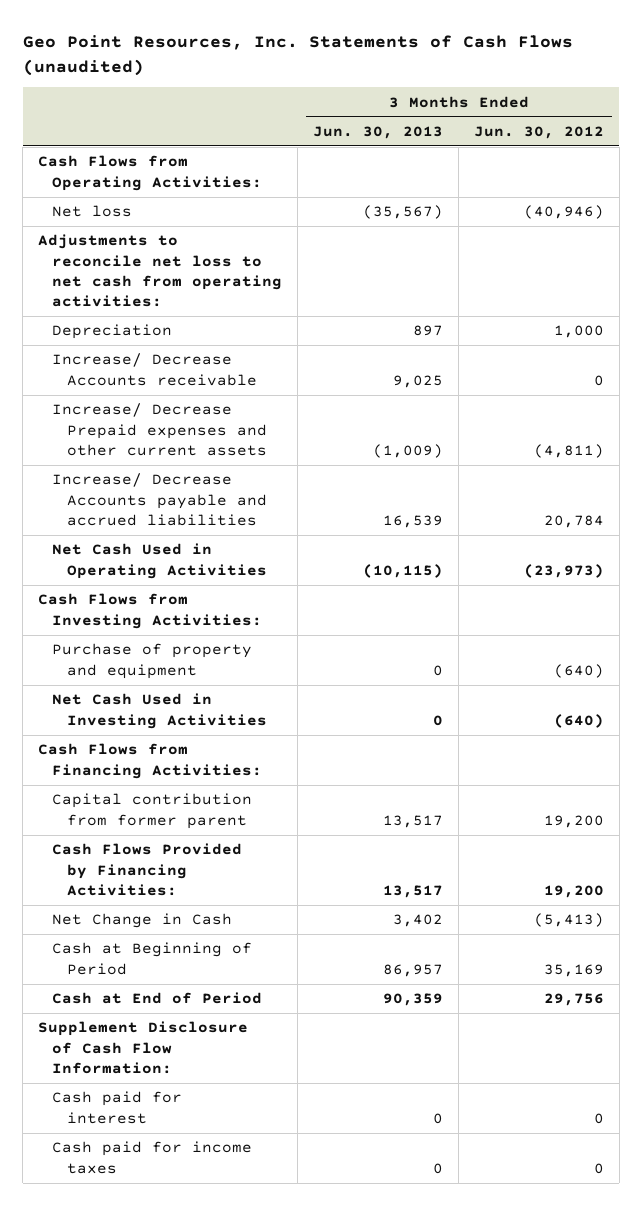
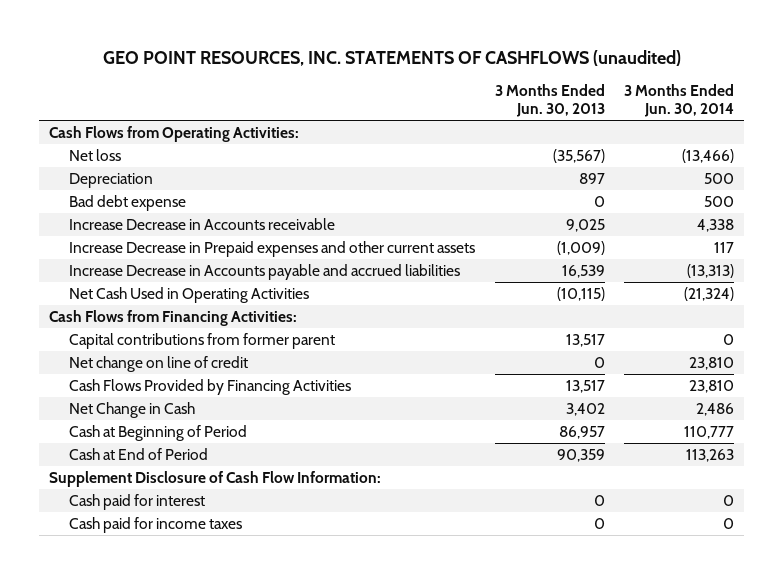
[22,35,573,76] Geo Point Resources, Inc. Statements of Cash Flows (unaudited) -> [102,49,681,66] GEO POINT RESOURCES, INC. STATEMENTS OF CASHFLOWS (unaudited)
[473,126,604,140] Jun. 30, 2012 -> none
none -> [624,84,735,118] 3 Months Ended Jun. 30, 2014
[38,234,283,308] Adjustments to reconcile net loss to net cash from operating activities: -> none
none -> [68,194,186,211] Bad debt expense
[52,353,257,386] Increase/ Decrease Accounts receivable -> [68,217,335,230] Increase Decrease in Accounts receivable
[52,403,267,457] Increase/ Decrease Prepaid expenses and other current assets -> [68,240,475,257] Increase Decrease in Prepaid expenses and other current assets
[52,473,267,527] Increase/ Decrease Accounts payable and accrued liabilities -> [68,263,460,280] Increase Decrease in Accounts payable and accrued liabilities
[38,593,263,629] Cash Flows from Investing Activities: -> none
[52,643,253,679] Purchase of property and equipment -> none
[52,693,267,729] Net Cash Used in Investing Activities -> none
[52,793,253,829] Capital contribution from former parent -> [68,332,335,349] Capital contributions from former parent
none -> [68,355,248,372] Net change on line of credit
[52,843,243,897] Cash Flows Provided by Financing Activities: -> [68,378,351,395] Cash Flows Provided by Financing Activities

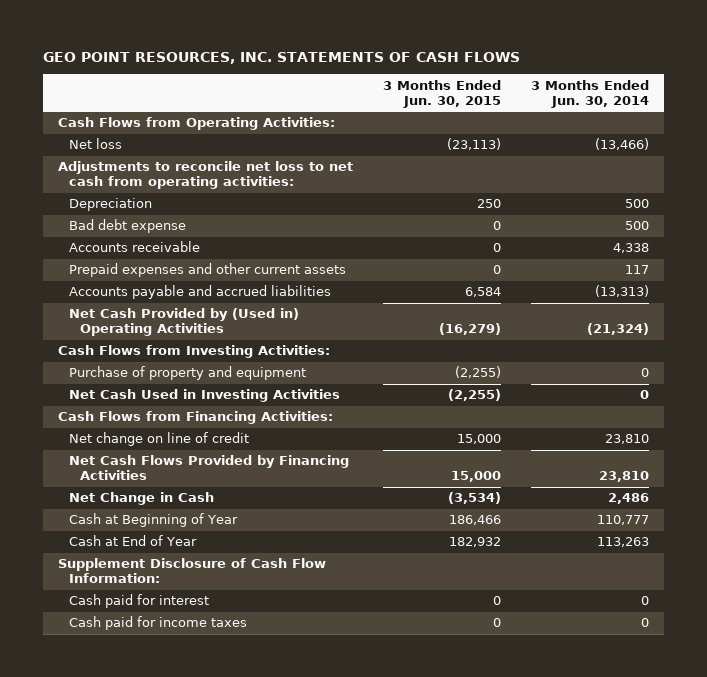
[102,49,681,66] GEO POINT RESOURCES, INC. STATEMENTS OF CASHFLOWS (unaudited) -> [42,51,520,64] GEO POINT RESOURCES, INC. STATEMENTS OF CASH FLOWS
[494,84,605,118] 3 Months Ended Jun. 30, 2013 -> none
none -> [383,79,502,108] 3 Months Ended Jun. 30, 2015
none -> [57,161,353,190] Adjustments to reconcile net loss to net cash from operating activities:
[68,217,335,230] Increase Decrease in Accounts receivable -> [68,241,200,253] Accounts receivable
[68,240,475,257] Increase Decrease in Prepaid expenses and other current assets -> [68,263,346,278] Prepaid expenses and other current assets
[68,263,460,280] Increase Decrease in Accounts payable and accrued liabilities -> [68,285,331,300] Accounts payable and accrued liabilities
[68,286,309,303] Net Cash Used in Operating Activities -> [68,308,299,337] Net Cash Provided by (Used in) Operating Activities
none -> [57,345,330,359] Cash Flows from Investing Activities:
none -> [68,366,306,381] Purchase of property and equipment
none -> [68,389,340,403] Net Cash Used in Investing Activities
[68,332,335,349] Capital contributions from former parent -> none
[68,378,351,395] Cash Flows Provided by Financing Activities -> [68,455,349,481] Net Cash Flows Provided by Financing Activities
[68,424,247,441] Cash at Beginning of Period -> [68,513,238,528] Cash at Beginning of Year
[68,447,208,460] Cash at End of Period -> [68,535,197,547] Cash at End of Year

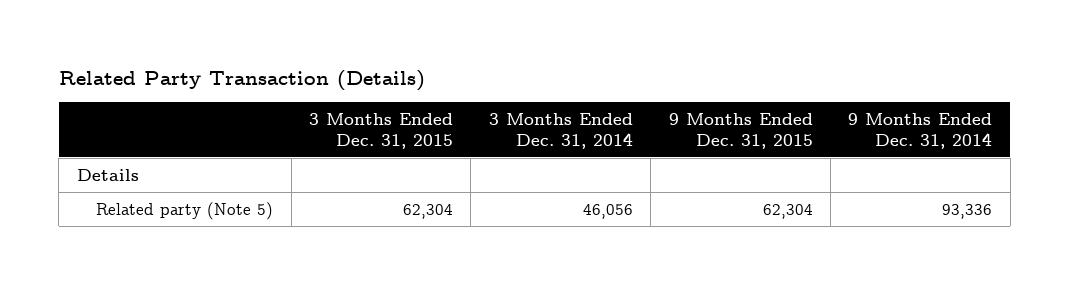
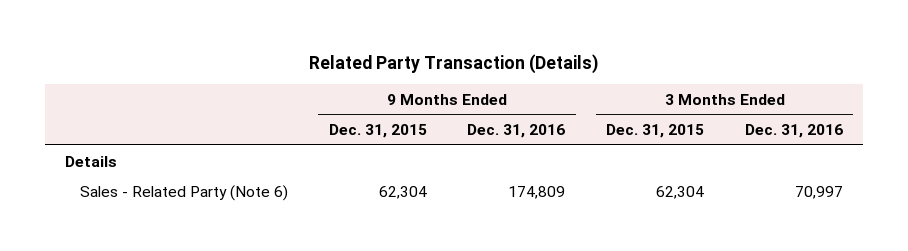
[488,112,633,149] 3 Months Ended Dec. 31, 2014 -> none
[848,112,993,149] 9 Months Ended Dec. 31, 2014 -> none
none -> [467,124,566,139] Dec. 31, 2016
none -> [745,124,844,139] Dec. 31, 2016
[96,201,274,220] Related party (Note 5) -> [79,184,288,201] Sales - Related Party (Note 6)

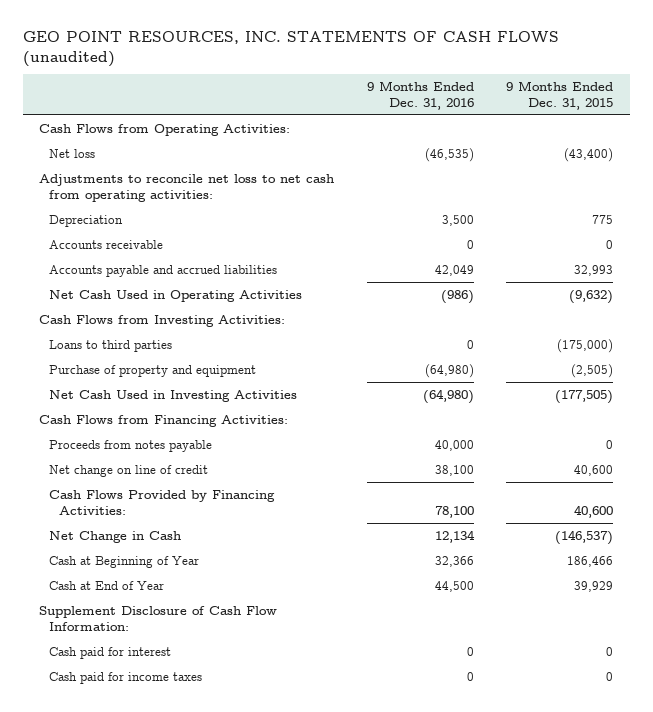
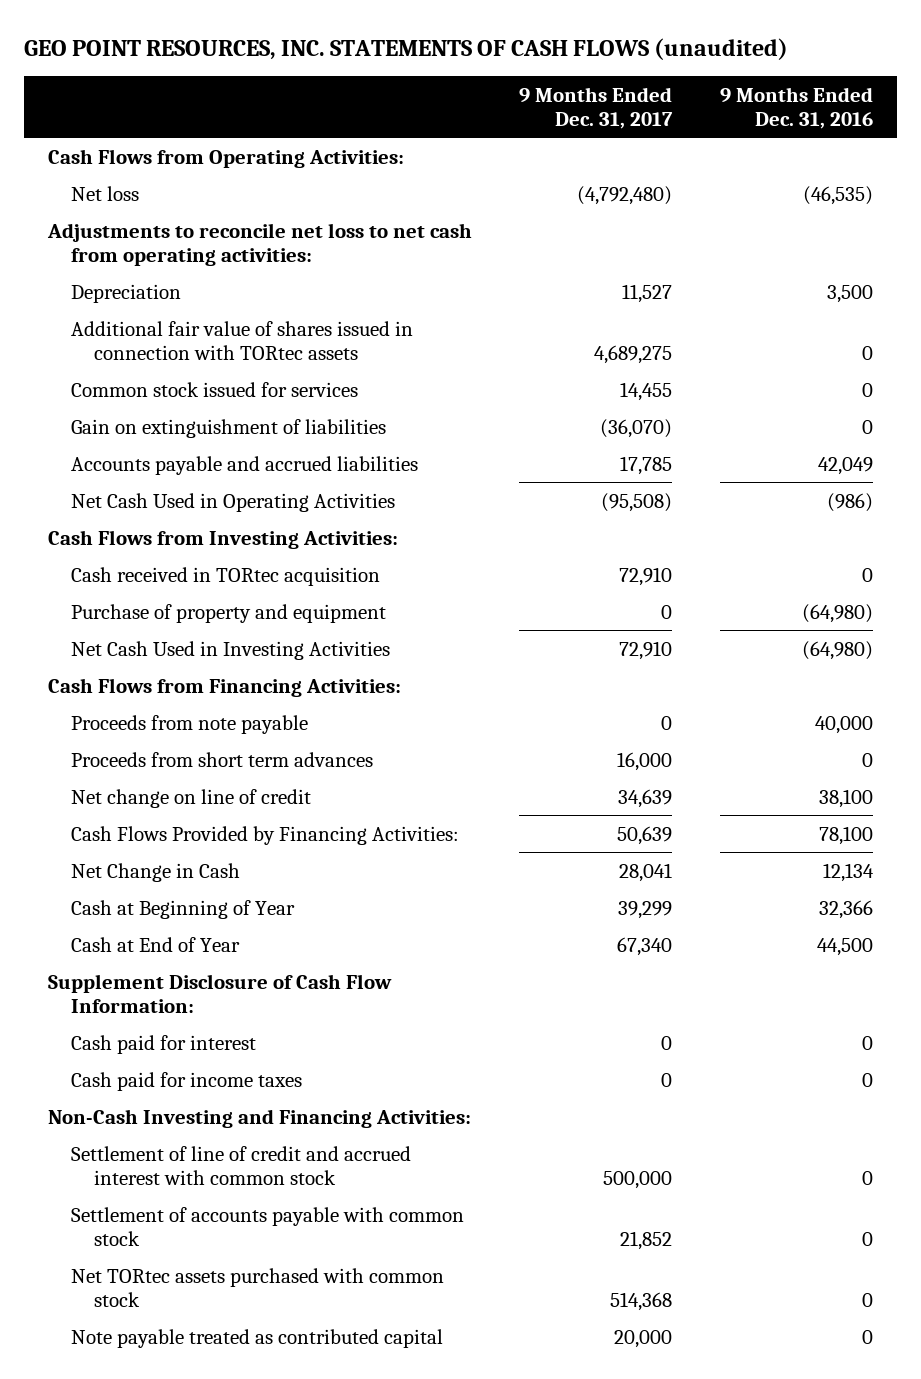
[506,80,614,110] 9 Months Ended Dec. 31, 2015 -> none
none -> [519,86,674,129] 9 Months Ended Dec. 31, 2017
[49,239,164,249] Accounts receivable -> none
none -> [70,320,413,360] Additional fair value of shares issued in connection with TORtec assets
none -> [70,381,358,397] Common stock issued for services
none -> [70,418,386,438] Gain on extinguishment of liabilities
[49,339,173,352] Loans to third parties -> none
none -> [70,566,380,586] Cash received in TORtec acquisition
[49,439,213,452] Proceeds from notes payable -> [70,714,308,734] Proceeds from note payable
none -> [70,751,373,767] Proceeds from short term advances
none -> [47,1108,471,1128] Non-Cash Investing and Financing Activities:
none -> [70,1145,411,1185] Settlement of line of credit and accrued interest with common stock
none -> [70,1206,464,1246] Settlement of accounts payable with common stock
none -> [70,1267,444,1307] Net TORtec assets purchased with common stock
none -> [70,1328,443,1348] Note payable treated as contributed capital

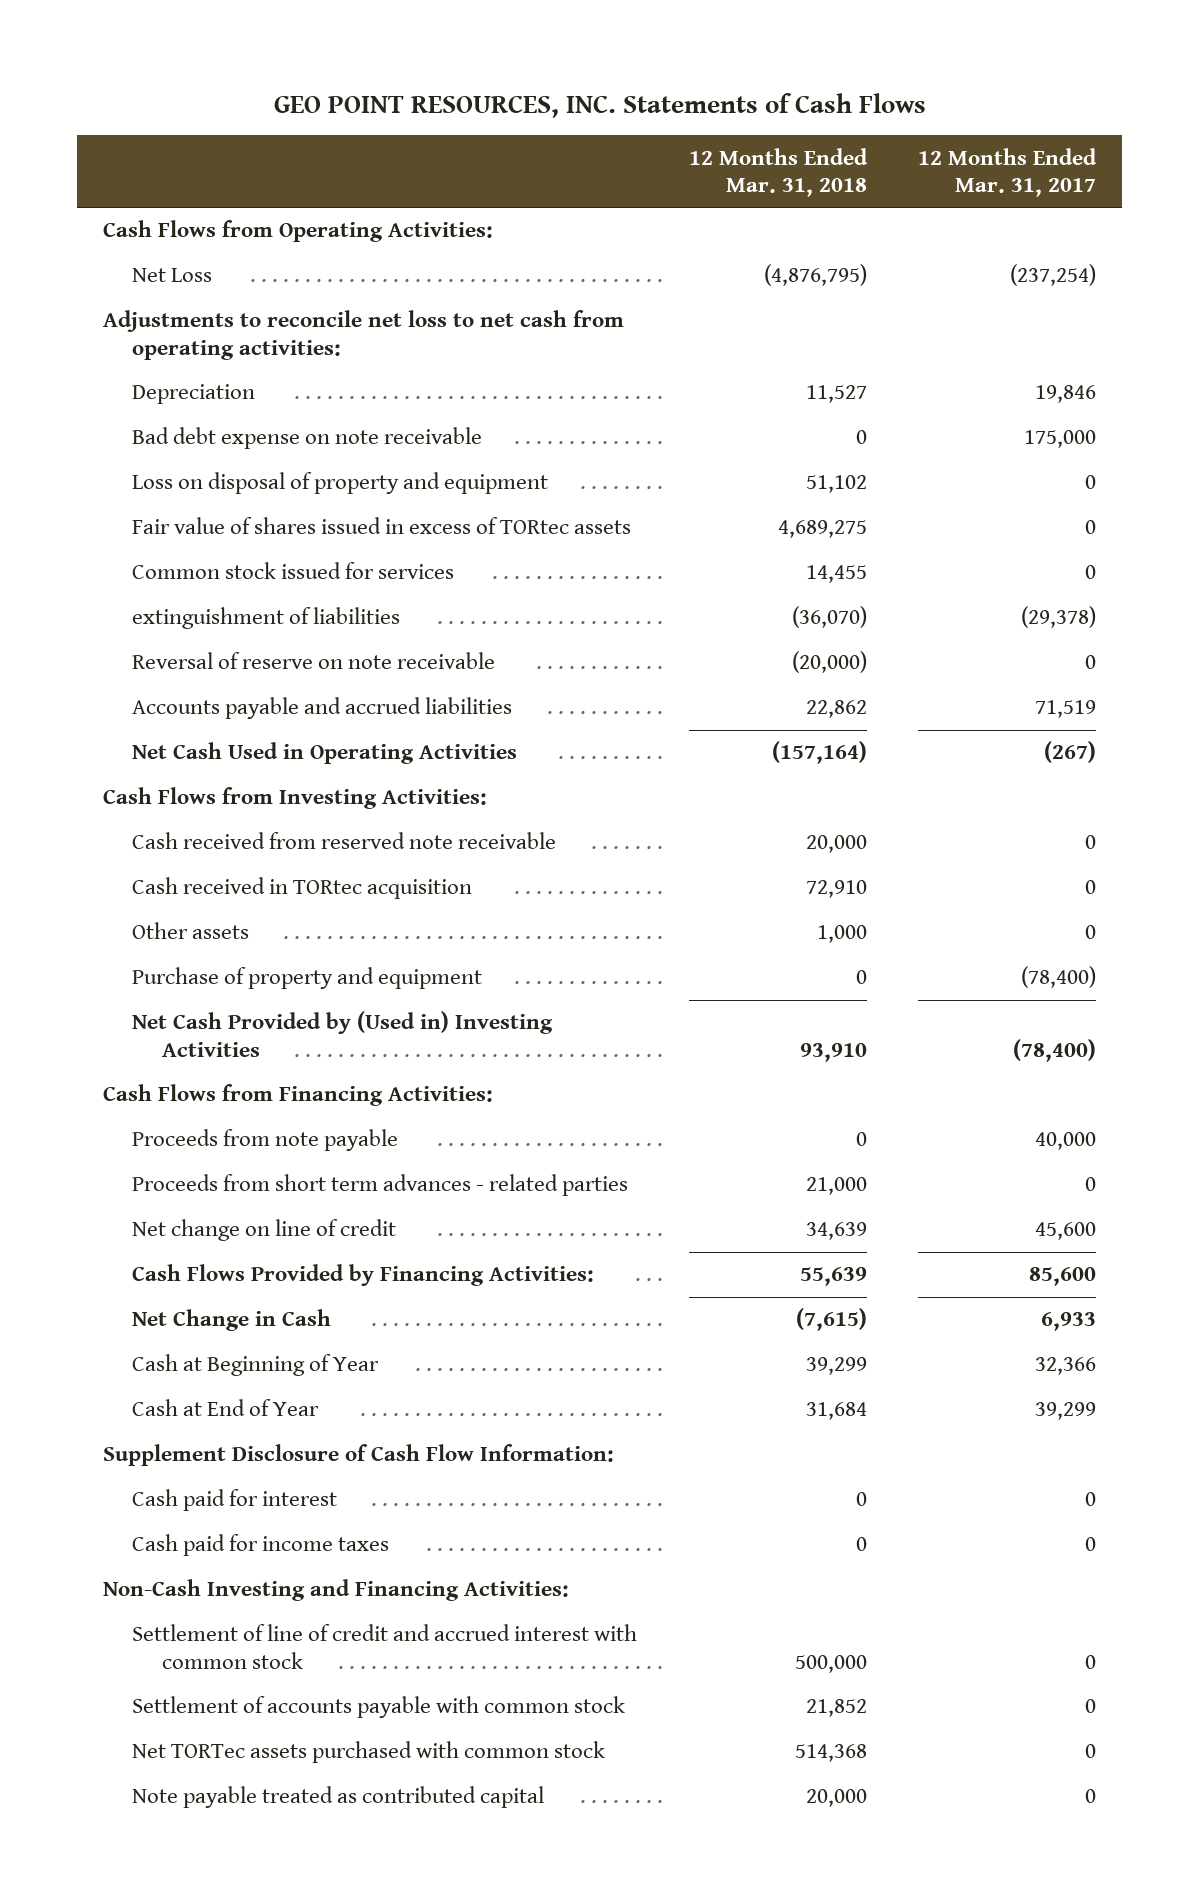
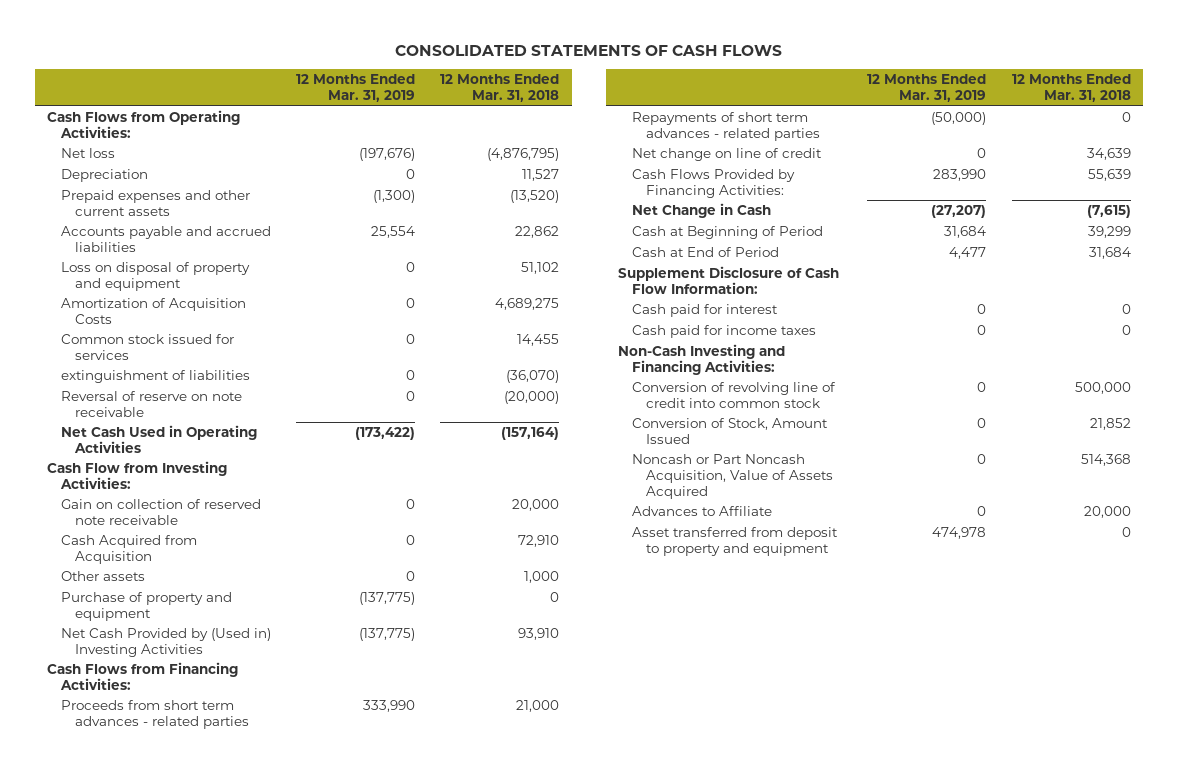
[273,92,926,118] GEO POINT RESOURCES, INC. Statements of Cash Flows -> [394,44,782,56] CONSOLIDATED STATEMENTS OF CASH FLOWS
[918,147,1098,198] 12 Months Ended Mar. 31, 2017 -> none
none -> [296,74,416,103] 12 Months Ended Mar. 31, 2019
[102,310,624,360] Adjustments to reconcile net loss to net cash from operating activities: -> none
[132,268,213,283] Net Loss -> [61,148,116,159] Net loss
[132,427,483,450] Bad debt expense on note receivable -> none
none -> [61,190,251,216] Prepaid expenses and other current assets
[132,697,513,720] Accounts payable and accrued liabilities -> [61,226,272,252] Accounts payable and accrued liabilities
[132,517,632,535] Fair value of shares issued in excess of TORtec assets -> [61,298,247,324] Amortization of Acquisition Costs
[102,787,487,810] Cash Flows from Investing Activities: -> [47,461,228,489] Cash Flow from Investing Activities:
[132,832,557,850] Cash received from reserved note receivable -> [61,499,262,525] Gain on collection of reserved note receivable
[132,877,473,900] Cash received in TORtec acquisition -> [61,535,198,564] Cash Acquired from Acquisition
[132,1129,399,1152] Proceeds from note payable -> none
none -> [632,112,820,141] Repayments of short term advances - related parties
[132,1354,380,1377] Cash at Beginning of Year -> [632,226,824,240] Cash at Beginning of Period
[132,1399,320,1417] Cash at End of Year -> [632,247,780,258] Cash at End of Period
[132,1786,545,1809] Note payable treated as contributed capital -> none
[132,1624,638,1669] Settlement of line of credit and accrued interest with common stock -> [632,382,837,408] Conversion of revolving line of credit into common stock
[132,1696,626,1719] Settlement of accounts payable with common stock -> [632,418,829,444] Conversion of Stock, Amount Issued
[132,1741,606,1764] Net TORTec assets purchased with common stock -> [632,454,833,499] Noncash or Part Noncash Acquisition, Value of Assets Acquired
none -> [632,506,773,517] Advances to Affiliate
none -> [632,527,839,556] Asset transferred from deposit to property and equipment

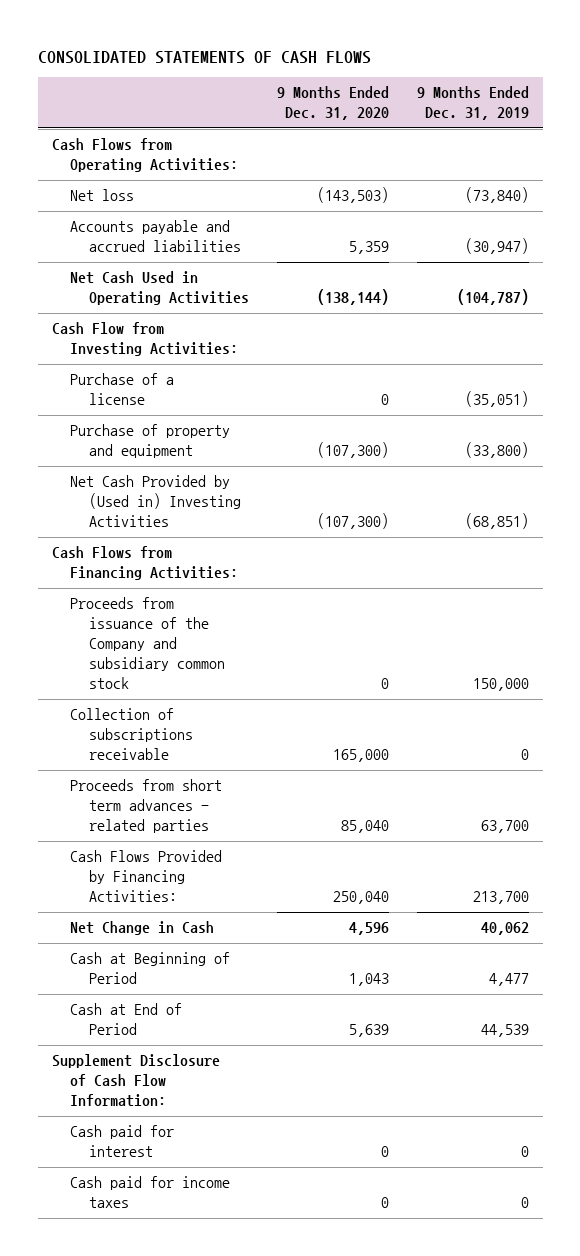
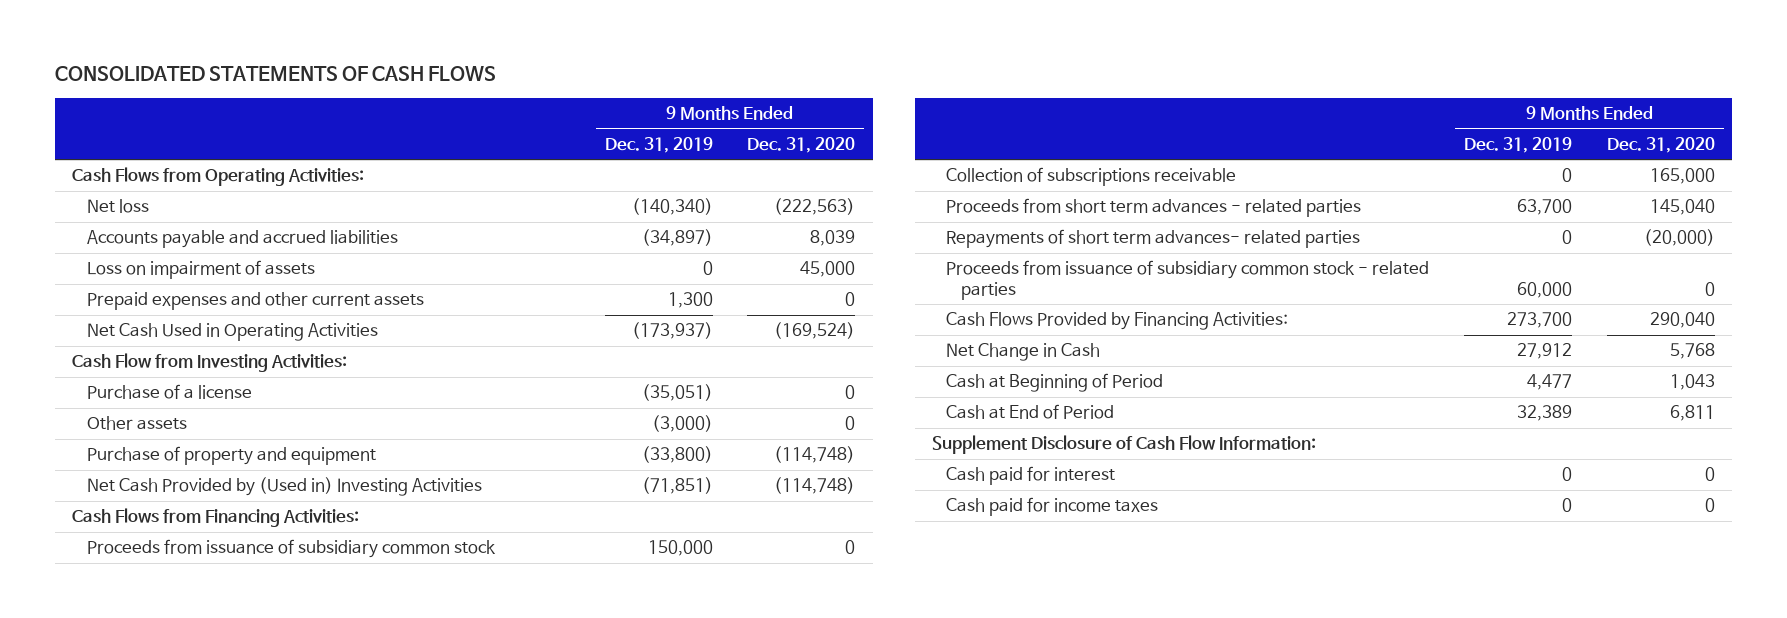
[316,187,389,204] (143,503) -> [774,198,856,216] (222,563)
[464,187,529,204] (73,840) -> [631,198,713,216] (140,340)
[348,241,389,255] 5,359 -> [810,230,856,247] 8,039
[464,238,529,255] (30,947) -> [641,229,713,247] (34,897)
none -> [86,260,315,280] Loss on impairment of assets
none -> [86,292,424,311] Prepaid expenses and other current assets
[316,289,389,306] (138,144) -> [774,322,856,340] (169,524)
[456,289,529,306] (104,787) -> [631,322,713,340] (173,937)
none -> [86,416,187,431] Other assets
[316,442,389,459] (107,300) -> [774,446,856,464] (114,748)
[316,513,389,530] (107,300) -> [774,477,856,495] (114,748)
[464,513,529,530] (68,851) -> [641,477,713,495] (71,851)
[70,597,225,690] Proceeds from issuance of the Company and subsidiary common stock -> [86,539,496,559] Proceeds from issuance of subsidiary common stock
[340,820,389,834] 85,040 -> [1649,199,1715,216] 145,040
none -> [946,229,1361,249] Repayments of short term advances- related parties
none -> [946,260,1430,301] Proceeds from issuance of subsidiary common stock - related parties
[332,891,389,905] 250,040 -> [1649,312,1715,329] 290,040
[472,891,529,905] 213,700 -> [1507,312,1573,329] 273,700
[348,922,389,936] 4,596 -> [1669,343,1715,360] 5,768
[480,922,529,936] 40,062 -> [1517,343,1573,360] 27,912
[348,1024,389,1038] 5,639 -> [1669,405,1715,422] 6,811
[480,1024,529,1038] 44,539 -> [1517,405,1573,422] 32,389

